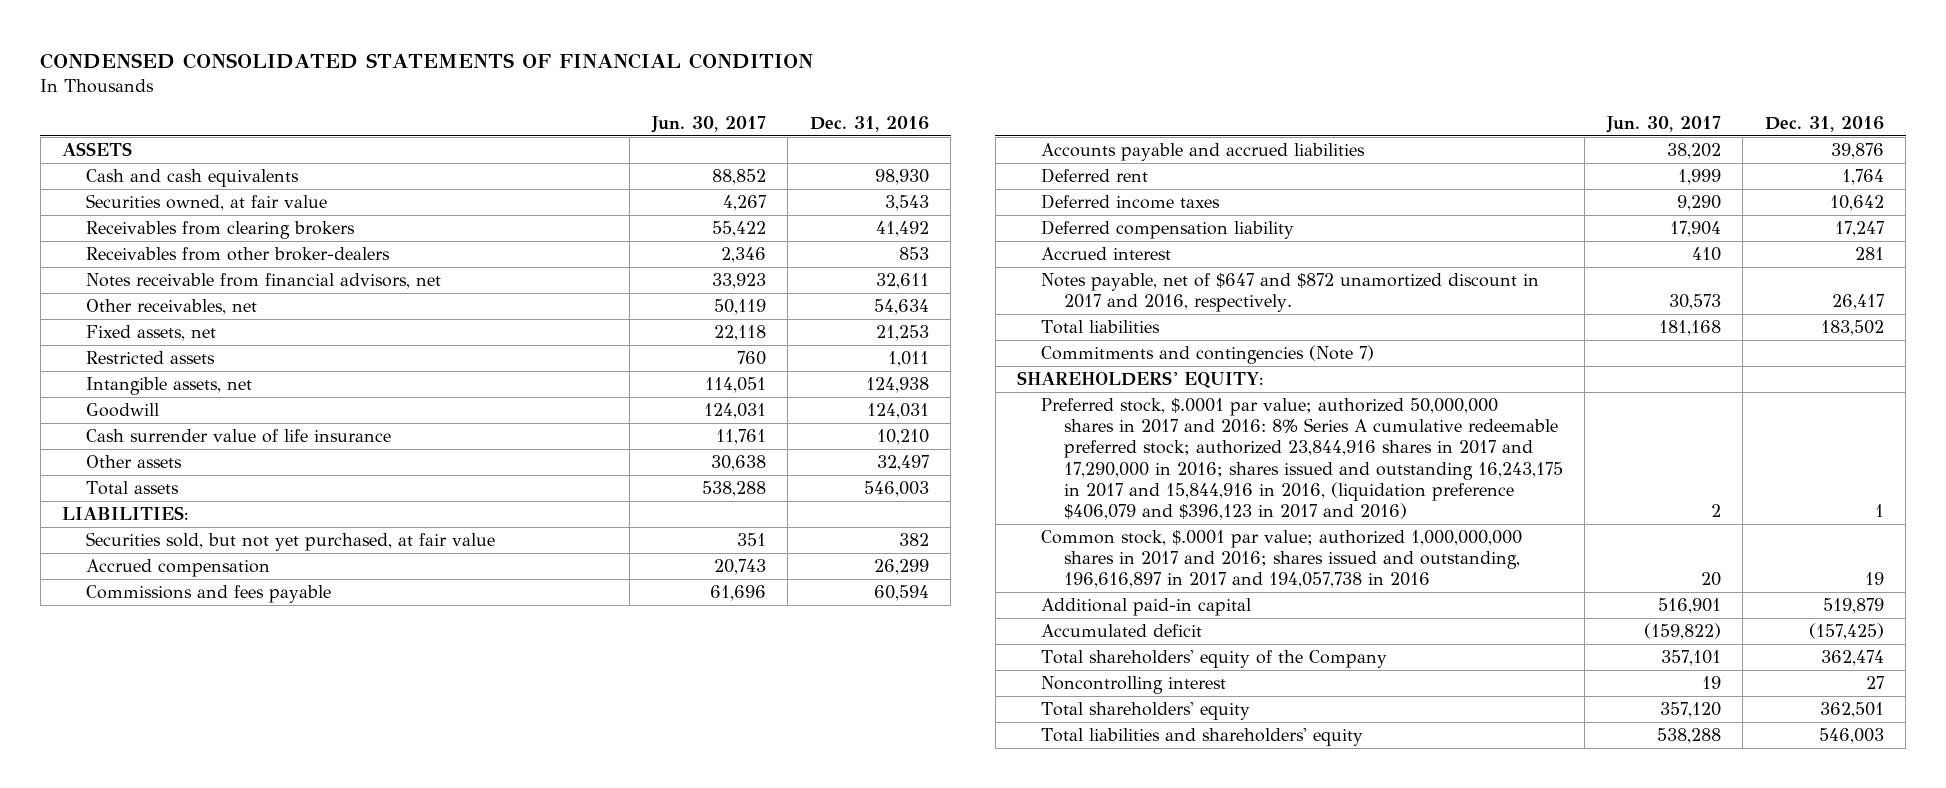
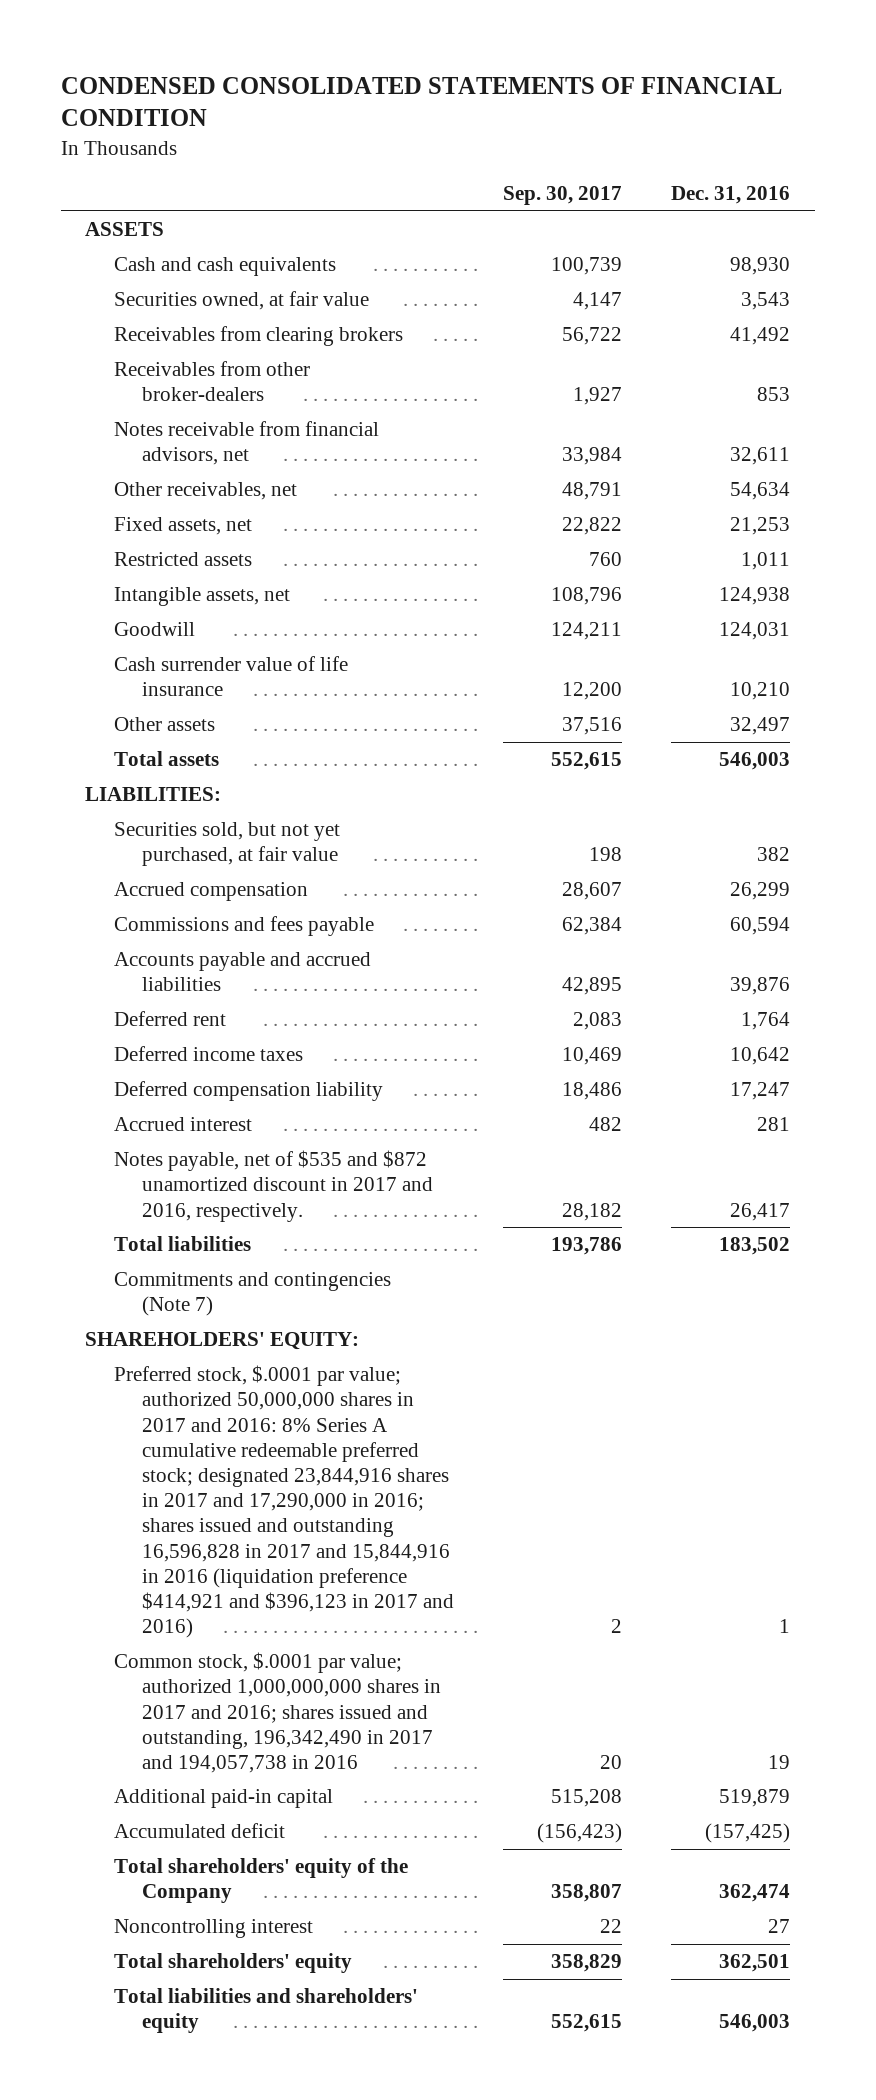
[650,115,766,133] Jun. 30, 2017 -> none
none -> [503,186,623,206] Sep. 30, 2017
[1040,272,1539,313] Notes payable, net of $647 and $872 unamortized discount in 2017 and 2016, respectively. -> [113,1150,433,1222] Notes payable, net of $535 and $872 unamortized discount in 2017 and 2016, respectively.
[1040,397,1563,521] Preferred stock, $.0001 par value; authorized 50,000,000 shares in 2017 and 2016: 8% Series A cumulative redeemable preferred stock; authorized 23,844,916 shares in 2017 and 17,290,000 in 2016; shares issued and outstanding 16,243,175 in 2017 and 15,844,916 in 2016, (liquidation preference $406,079 and $396,123 in 2017 and 2016) -> [113,1365,454,1639] Preferred stock, $.0001 par value; authorized 50,000,000 shares in 2017 and 2016: 8% Series A cumulative redeemable preferred stock; designated 23,844,916 shares in 2017 and 17,290,000 in 2016; shares issued and outstanding 16,596,828 in 2017 and 15,844,916 in 2016 (liquidation preference $414,921 and $396,123 in 2017 and 2016)
[1040,529,1522,589] Common stock, $.0001 par value; authorized 1,000,000,000 shares in 2017 and 2016; shares issued and outstanding, 196,616,897 in 2017 and 194,057,738 in 2016 -> [113,1652,441,1773] Common stock, $.0001 par value; authorized 1,000,000,000 shares in 2017 and 2016; shares issued and outstanding, 196,342,490 in 2017 and 194,057,738 in 2016

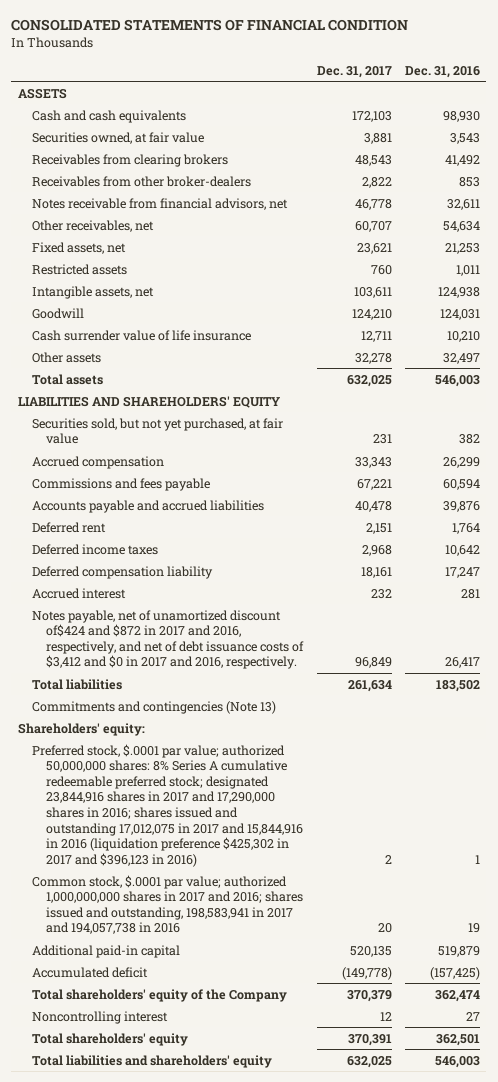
[60,76,782,127] CONDENSED CONSOLIDATED STATEMENTS OF FINANCIAL CONDITION -> [11,19,409,32] CONSOLIDATED STATEMENTS OF FINANCIAL CONDITION
[503,186,623,206] Sep. 30, 2017 -> none
none -> [316,65,392,78] Dec. 31, 2017
[85,787,222,802] LIABILITIES: -> none
none -> [17,395,280,408] LIABILITIES AND SHAREHOLDERS' EQUITY
[113,1150,433,1222] Notes payable, net of $535 and $872 unamortized discount in 2017 and 2016, respectively. -> [32,609,305,670] Notes payable, net of unamortized discount of$424 and $872 in 2017 and 2016, respectively, and net of debt issuance costs of $3,412 and $0 in 2017 and 2016, respectively.
[113,1272,391,1317] Commitments and contingencies (Note 7) -> [32,700,277,714] Commitments and contingencies (Note 13)
[85,1332,360,1351] SHAREHOLDERS' EQUITY: -> [17,722,145,736] Shareholders' equity:
[113,1365,454,1639] Preferred stock, $.0001 par value; authorized 50,000,000 shares in 2017 and 2016: 8% Series A cumulative redeemable preferred stock; designated 23,844,916 shares in 2017 and 17,290,000 in 2016; shares issued and outstanding 16,596,828 in 2017 and 15,844,916 in 2016 (liquidation preference $414,921 and $396,123 in 2017 and 2016) -> [32,743,304,867] Preferred stock, $.0001 par value; authorized 50,000,000 shares: 8% Series A cumulative redeemable preferred stock; designated 23,844,916 shares in 2017 and 17,290,000 shares in 2016; shares issued and outstanding 17,012,075 in 2017 and 15,844,916 in 2016 (liquidation preference $425,302 in 2017 and $396,123 in 2016)
[113,1652,441,1773] Common stock, $.0001 par value; authorized 1,000,000,000 shares in 2017 and 2016; shares issued and outstanding, 196,342,490 in 2017 and 194,057,738 in 2016 -> [32,874,304,935] Common stock, $.0001 par value; authorized 1,000,000,000 shares in 2017 and 2016; shares issued and outstanding, 198,583,941 in 2017 and 194,057,738 in 2016

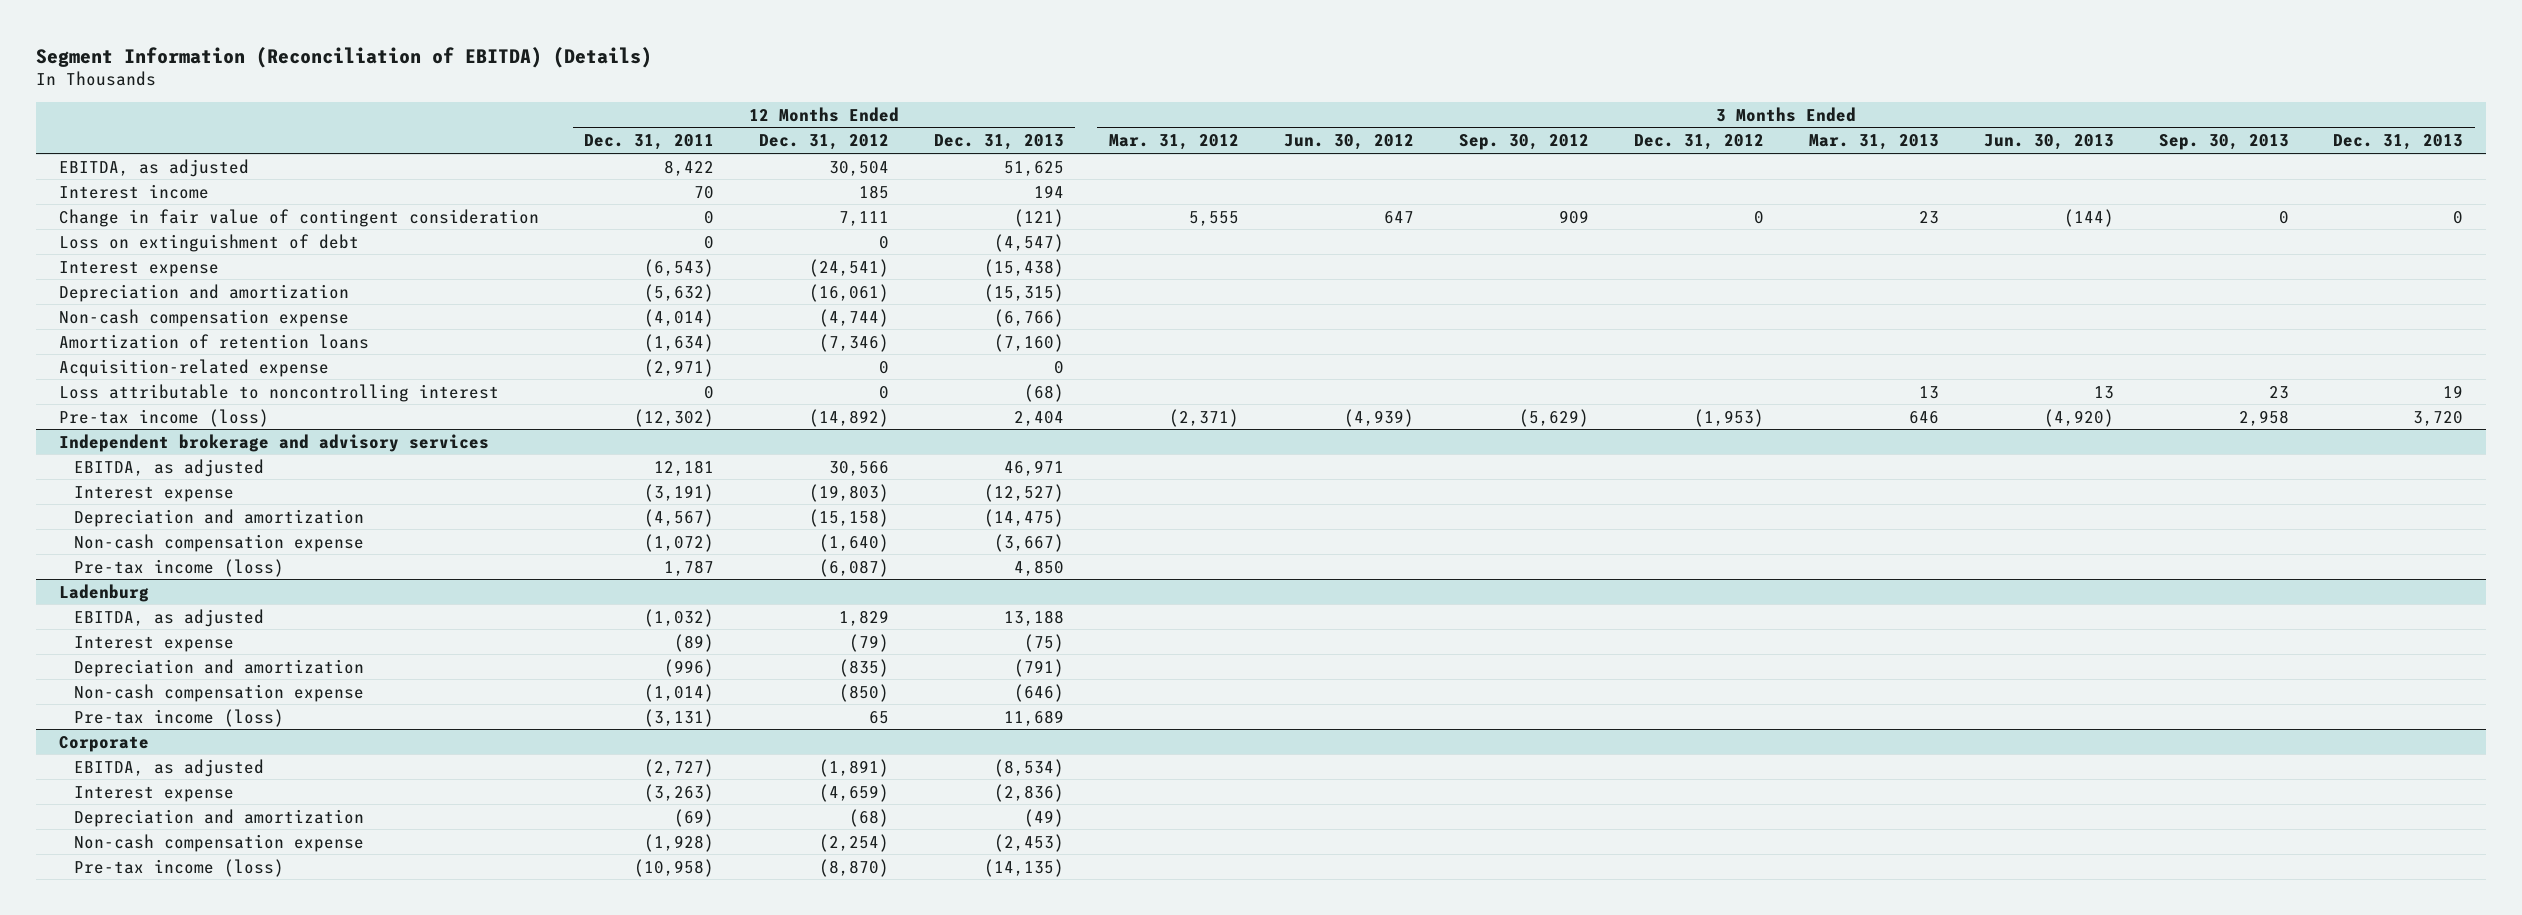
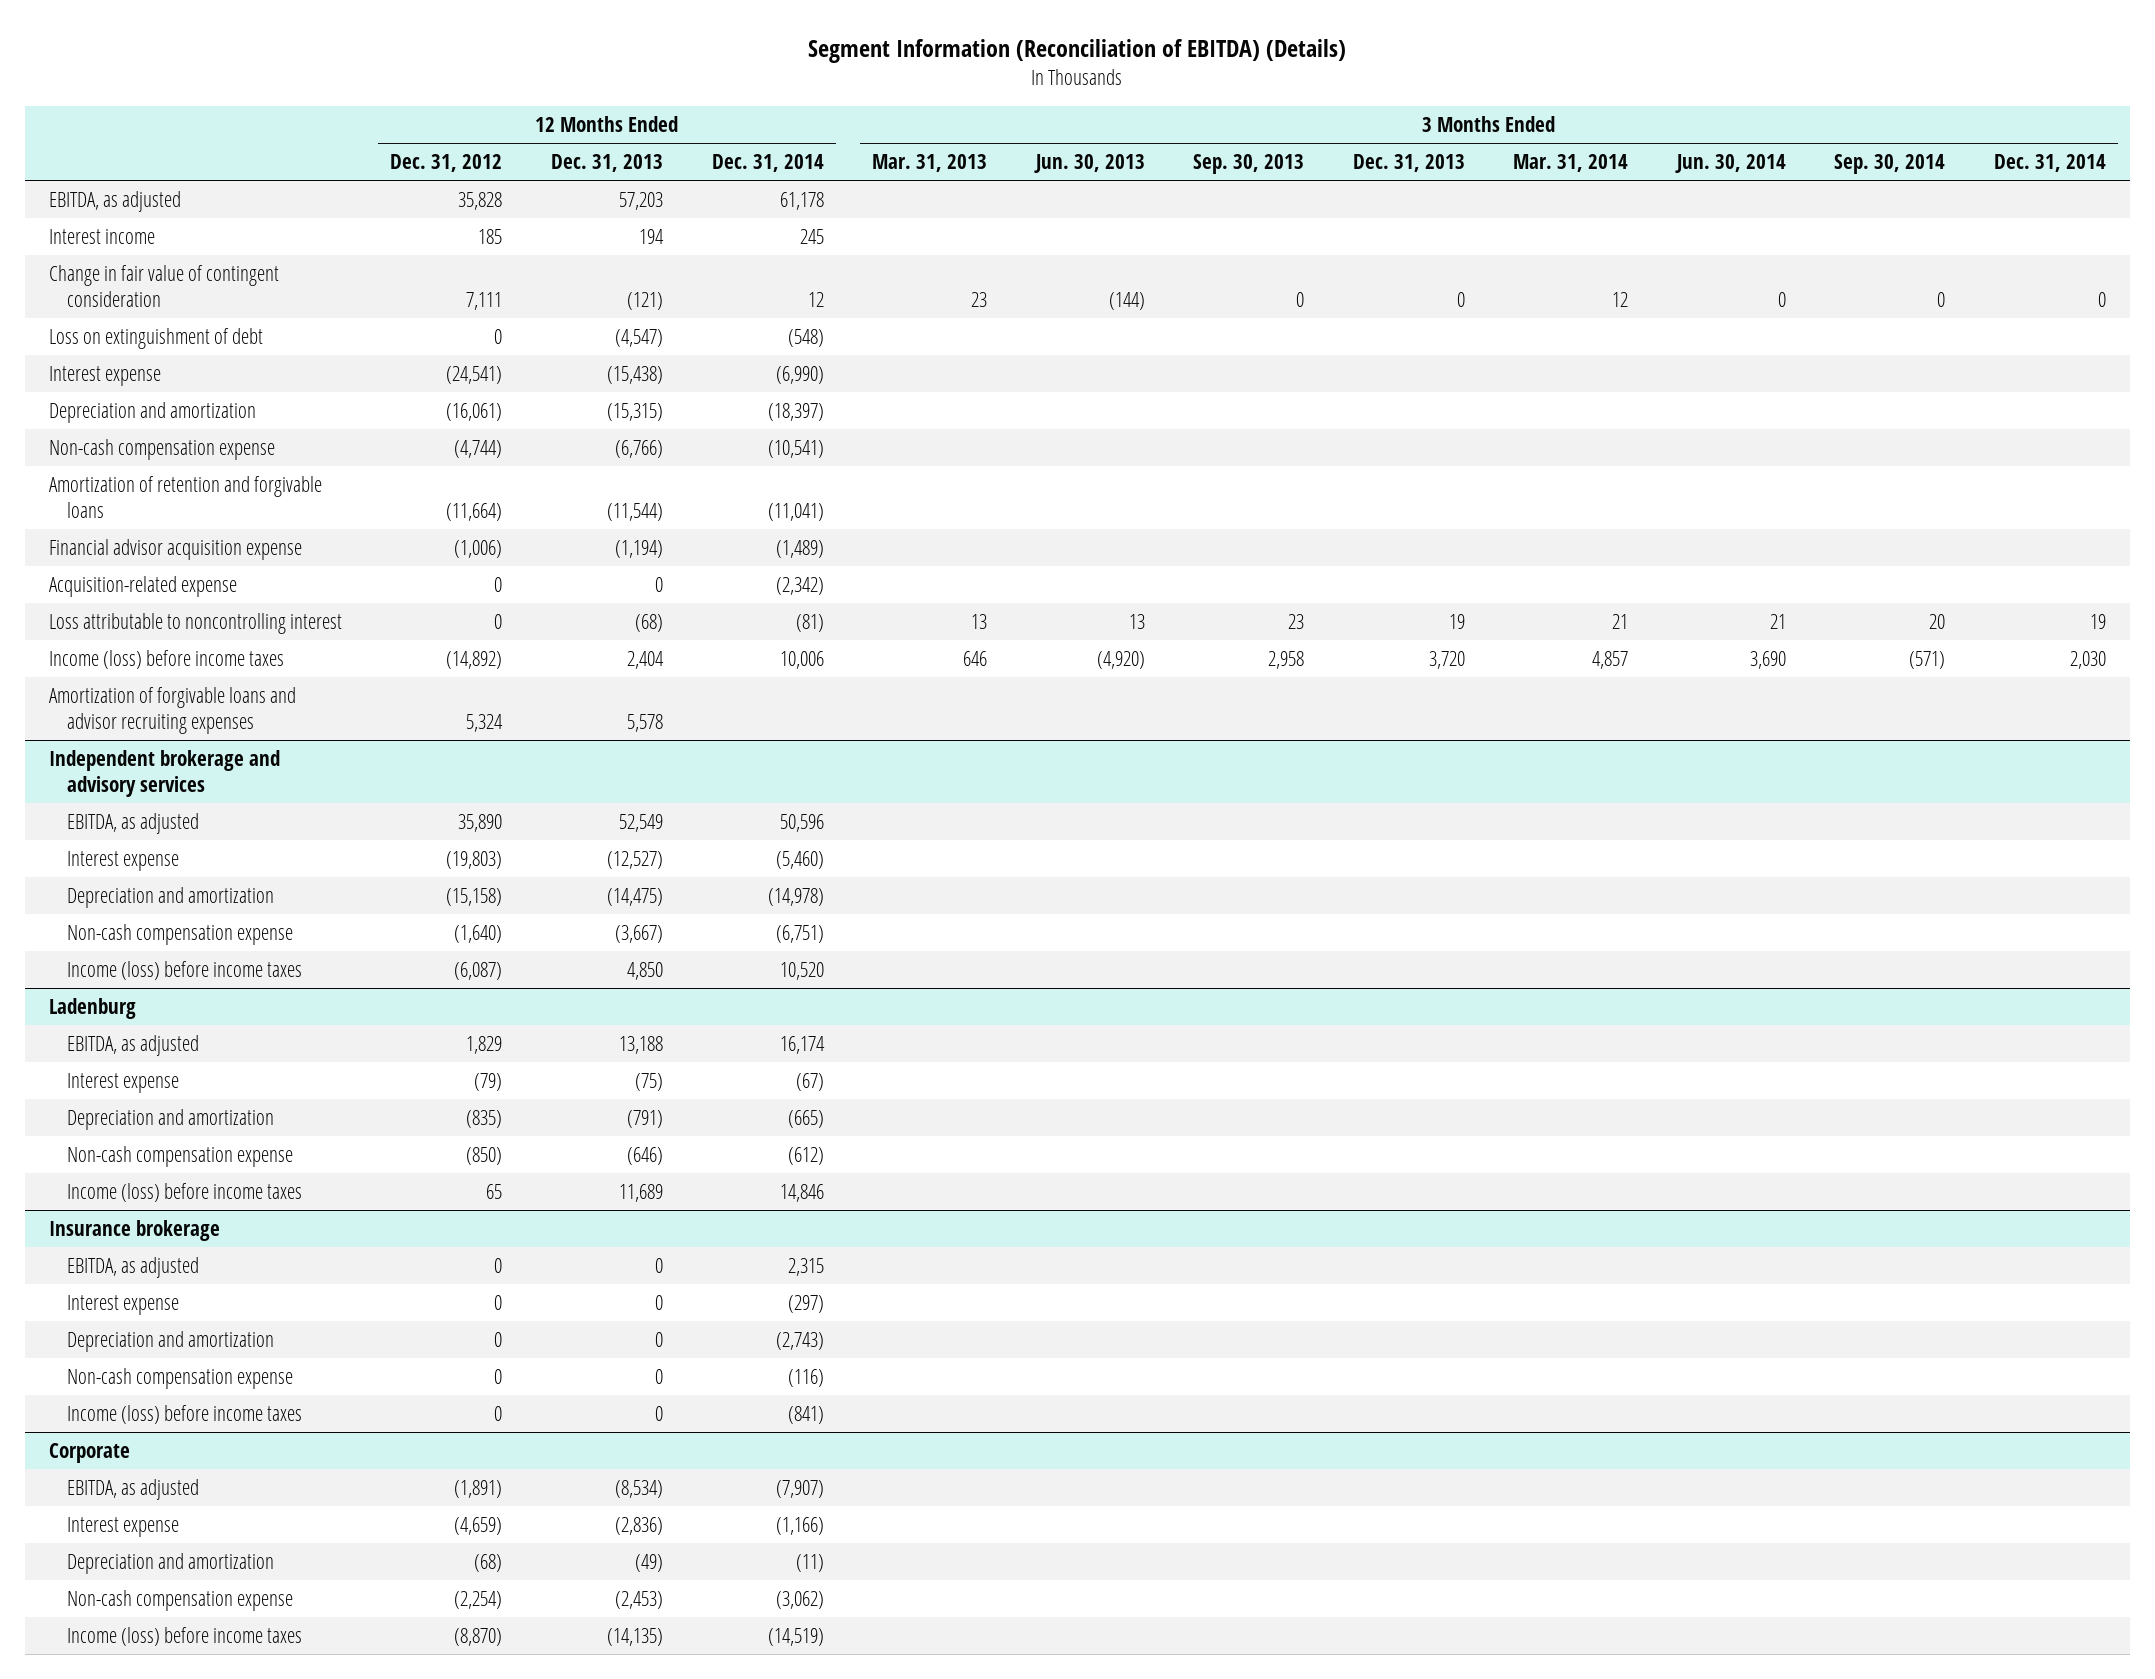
[583,134,714,151] Dec. 31, 2011 -> none
[1108,134,1239,151] Mar. 31, 2012 -> none
[1283,134,1414,151] Jun. 30, 2012 -> none
[1458,134,1589,151] Sep. 30, 2012 -> none
[1633,134,1764,151] Dec. 31, 2012 -> none
none -> [711,154,824,173] Dec. 31, 2014
none -> [1513,154,1629,173] Mar. 31, 2014
none -> [1674,154,1786,174] Jun. 30, 2014
none -> [1834,154,1946,175] Sep. 30, 2014
none -> [1993,154,2106,173] Dec. 31, 2014
[828,160,889,176] 30,504 -> [458,191,503,210] 35,828
[1003,160,1064,176] 51,625 -> [619,191,664,210] 57,203
[58,333,369,349] Amortization of retention loans -> [48,475,322,518] Amortization of retention and forgivable loans
[818,333,889,352] (7,346) -> [446,502,503,521] (11,664)
[993,333,1064,352] (7,160) -> [607,502,664,521] (11,544)
none -> [48,538,302,560] Financial advisor acquisition expense
[58,408,269,427] Pre-tax income (loss) -> [48,649,284,669] Income (loss) before income taxes
none -> [48,686,296,734] Amortization of forgivable loans and advisor recruiting expenses
[828,460,889,476] 30,566 -> [458,813,503,832] 35,890
[1003,459,1064,476] 46,971 -> [619,813,664,832] 52,549
[73,558,284,577] Pre-tax income (loss) -> [66,960,302,980] Income (loss) before income taxes
[73,708,284,727] Pre-tax income (loss) -> [66,1182,302,1202] Income (loss) before income taxes
none -> [48,1219,220,1241] Insurance brokerage
none -> [66,1256,199,1278] EBITDA, as adjusted
none -> [66,1294,179,1315] Interest expense
none -> [66,1330,274,1352] Depreciation and amortization
none -> [66,1367,293,1389] Non-cash compensation expense
none -> [66,1404,302,1424] Income (loss) before income taxes
[73,858,284,877] Pre-tax income (loss) -> [66,1626,302,1646] Income (loss) before income taxes

